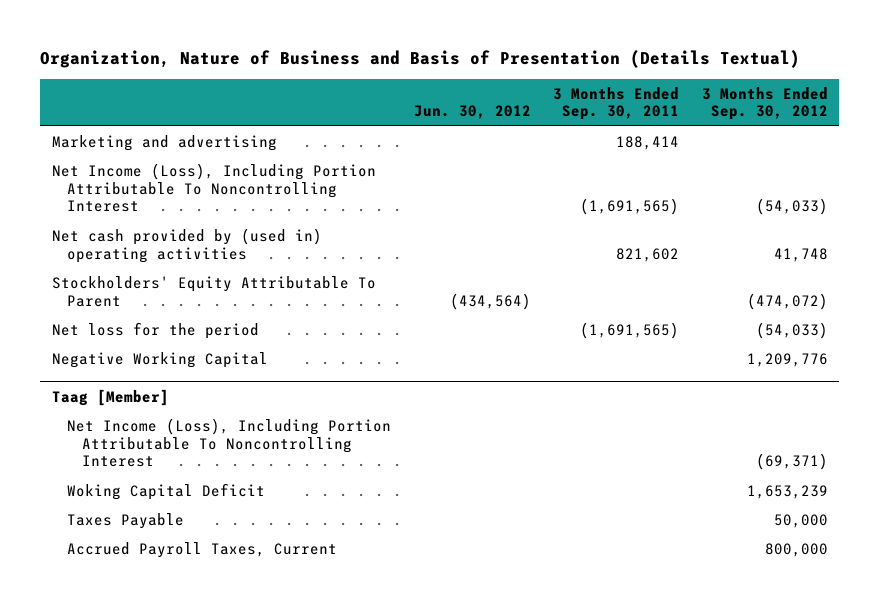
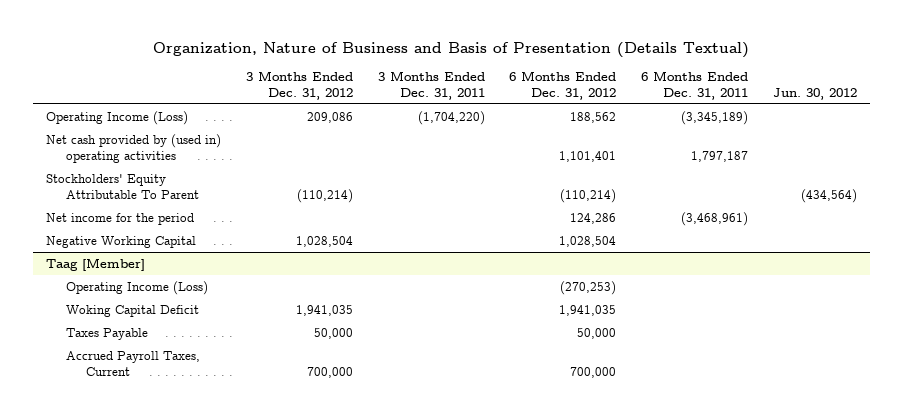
[553,86,680,121] 3 Months Ended Sep. 30, 2011 -> none
[702,86,829,121] 3 Months Ended Sep. 30, 2012 -> none
none -> [245,70,353,100] 3 Months Ended Dec. 31, 2012
none -> [377,70,485,100] 3 Months Ended Dec. 31, 2011
none -> [509,70,617,100] 6 Months Ended Dec. 31, 2012
none -> [641,70,749,100] 6 Months Ended Dec. 31, 2011
[51,134,277,151] Marketing and advertising -> none
[51,162,376,213] Net Income (Loss), Including Portion Attributable To Noncontrolling Interest -> none
none -> [45,110,188,125] Operating Income (Loss)
[51,321,259,339] Net loss for the period -> [45,212,194,225] Net income for the period
[67,417,392,468] Net Income (Loss), Including Portion Attributable To Noncontrolling Interest -> none
none -> [65,280,208,295] Operating Income (Loss)

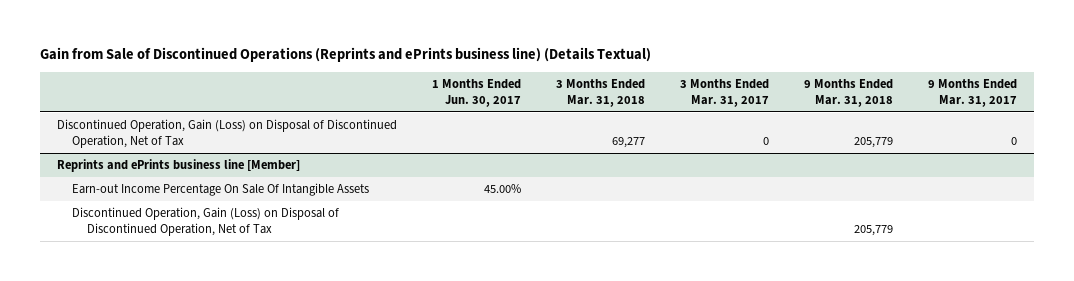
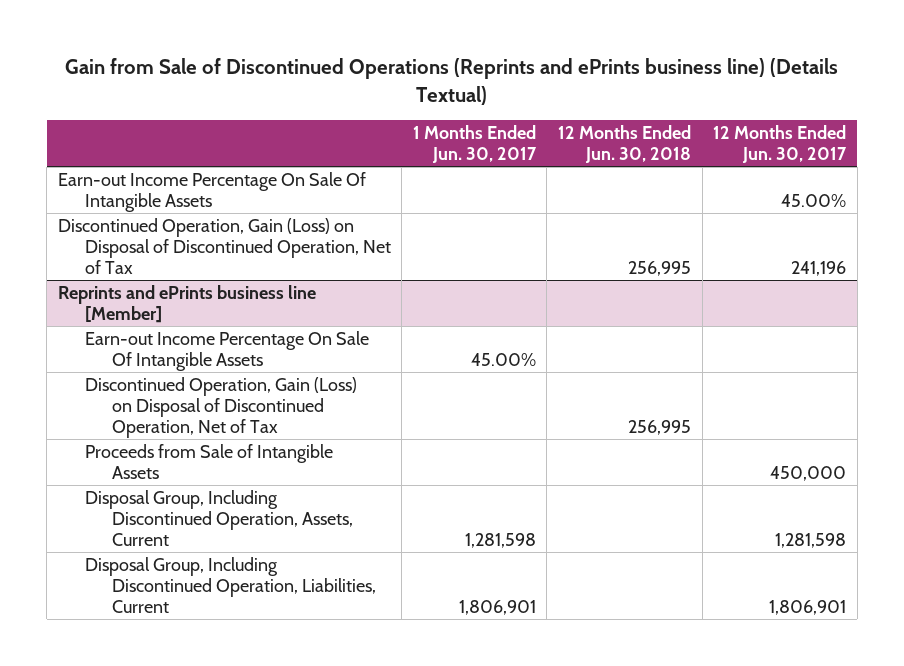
[555,79,645,107] 3 Months Ended Mar. 31, 2018 -> none
[679,79,769,107] 3 Months Ended Mar. 31, 2017 -> none
[803,79,893,107] 9 Months Ended Mar. 31, 2018 -> none
[927,79,1017,107] 9 Months Ended Mar. 31, 2017 -> none
none -> [558,124,692,163] 12 Months Ended Jun. 30, 2018
none -> [713,124,848,163] 12 Months Ended Jun. 30, 2017
none -> [57,171,366,212] Earn-out Income Percentage On Sale Of Intangible Assets
none -> [84,443,333,479] Proceeds from Sale of Intangible Assets
none -> [84,489,353,546] Disposal Group, Including Discontinued Operation, Assets, Current
none -> [84,556,376,613] Disposal Group, Including Discontinued Operation, Liabilities, Current

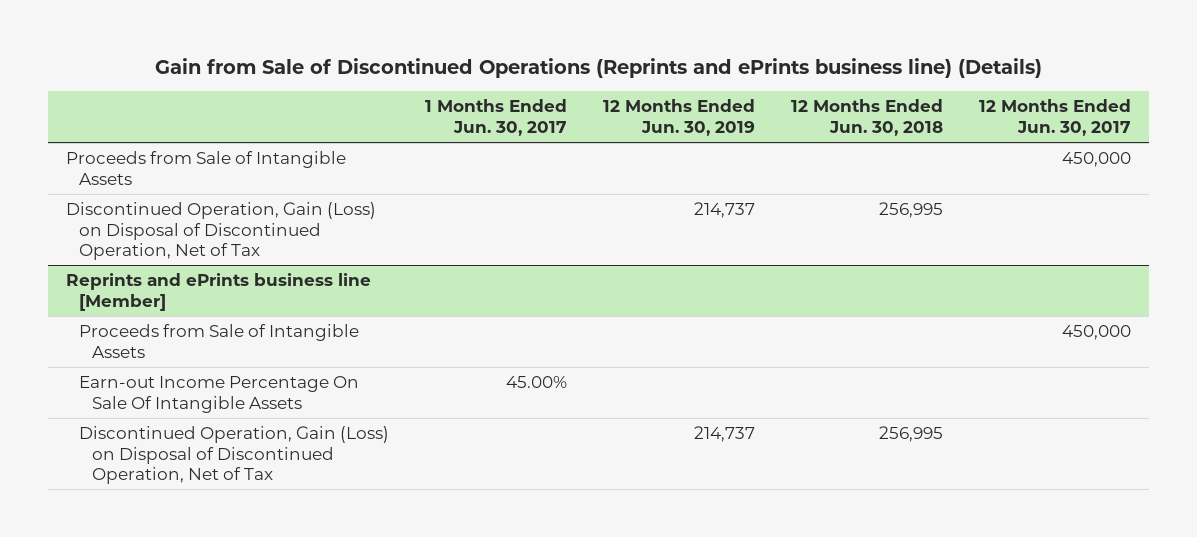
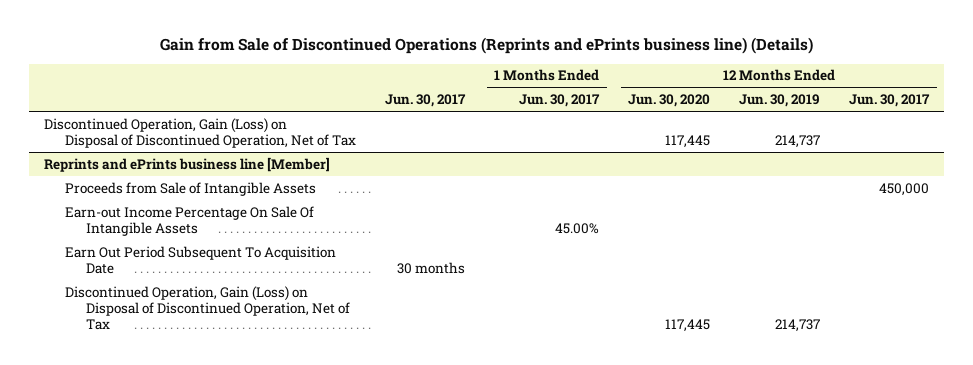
[791,99,944,136] 12 Months Ended Jun. 30, 2018 -> none
none -> [385,94,467,108] Jun. 30, 2017
none -> [628,94,711,108] Jun. 30, 2020
[65,151,346,185] Proceeds from Sale of Intangible Assets -> none
none -> [65,245,337,274] Earn Out Period Subsequent To Acquisition Date

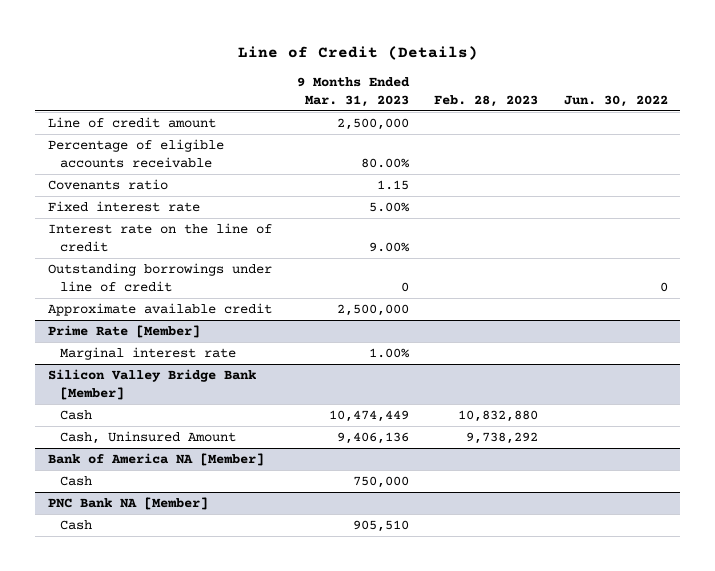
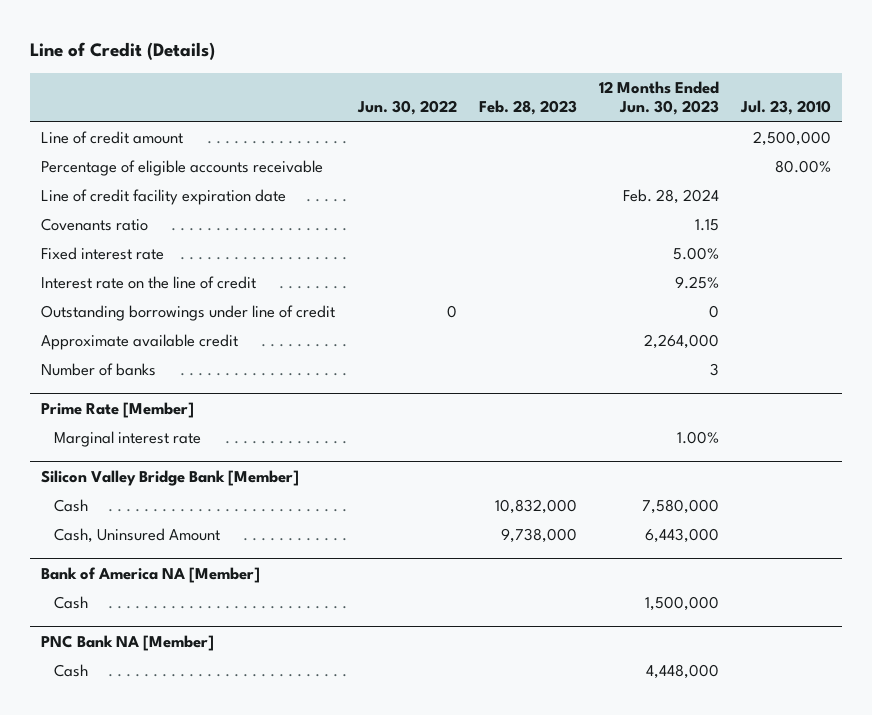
[297,76,411,107] 9 Months Ended Mar. 31, 2023 -> none
none -> [598,80,719,116] 12 Months Ended Jun. 30, 2023
none -> [739,100,831,116] Jul. 23, 2010
none -> [41,189,287,206] Line of credit facility expiration date
none -> [41,363,157,377] Number of banks
[458,410,539,423] 10,832,880 -> [494,499,577,515] 10,832,000
[466,432,539,445] 9,738,292 -> [500,528,577,544] 9,738,000

